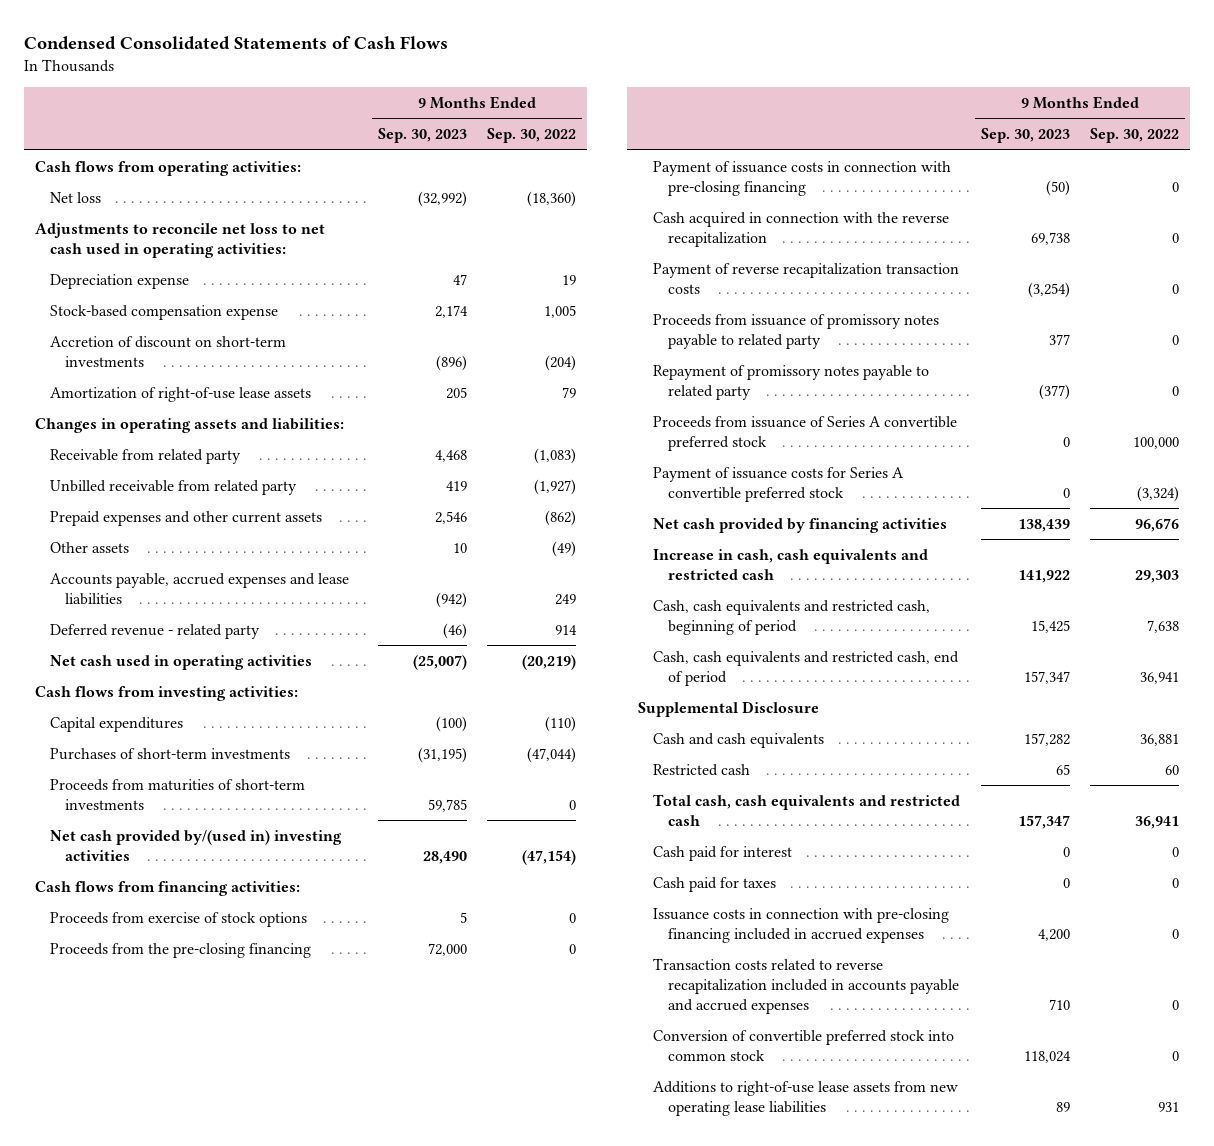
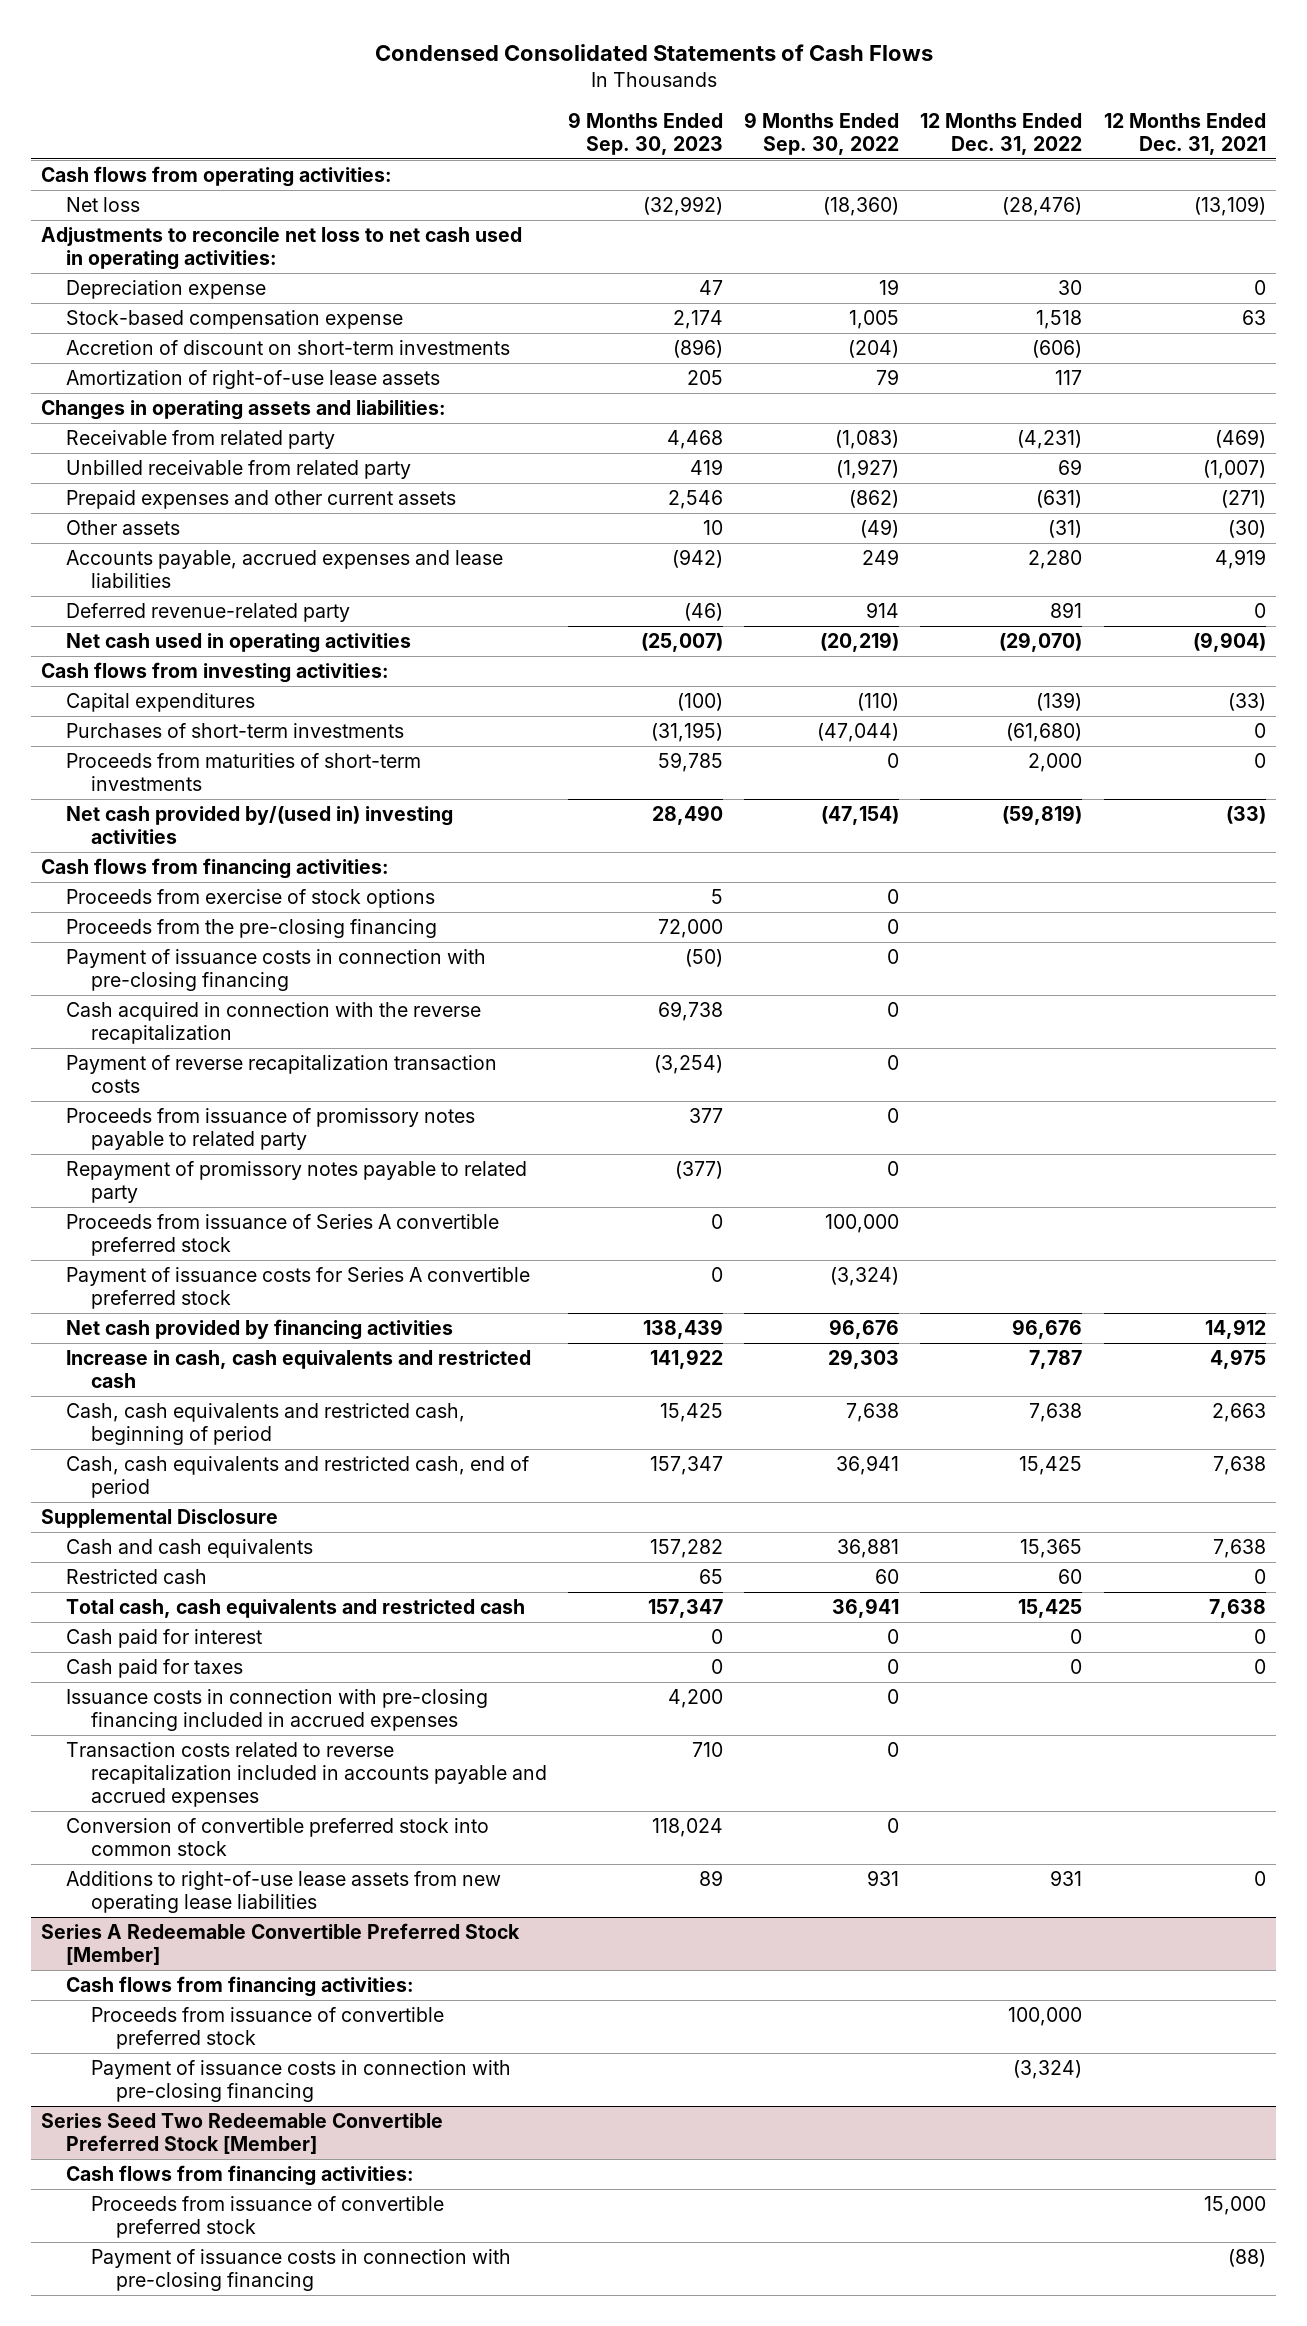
none -> [920,112,1083,155] 12 Months Ended Dec. 31, 2022
none -> [1103,112,1266,155] 12 Months Ended Dec. 31, 2021
[49,623,260,639] Deferred revenue - related party -> [66,602,351,622] Deferred revenue-related party
none -> [41,1922,521,1965] Series A Redeemable Convertible Preferred Stock [Member]
none -> [66,1975,415,1997] Cash flows from financing activities:
none -> [90,2006,444,2049] Proceeds from issuance of convertible preferred stock
none -> [90,2059,511,2102] Payment of issuance costs in connection with pre-closing financing
none -> [41,2112,444,2154] Series Seed Two Redeemable Convertible Preferred Stock [Member]
none -> [66,2164,415,2186] Cash flows from financing activities:
none -> [90,2195,444,2238] Proceeds from issuance of convertible preferred stock
none -> [90,2248,511,2291] Payment of issuance costs in connection with pre-closing financing

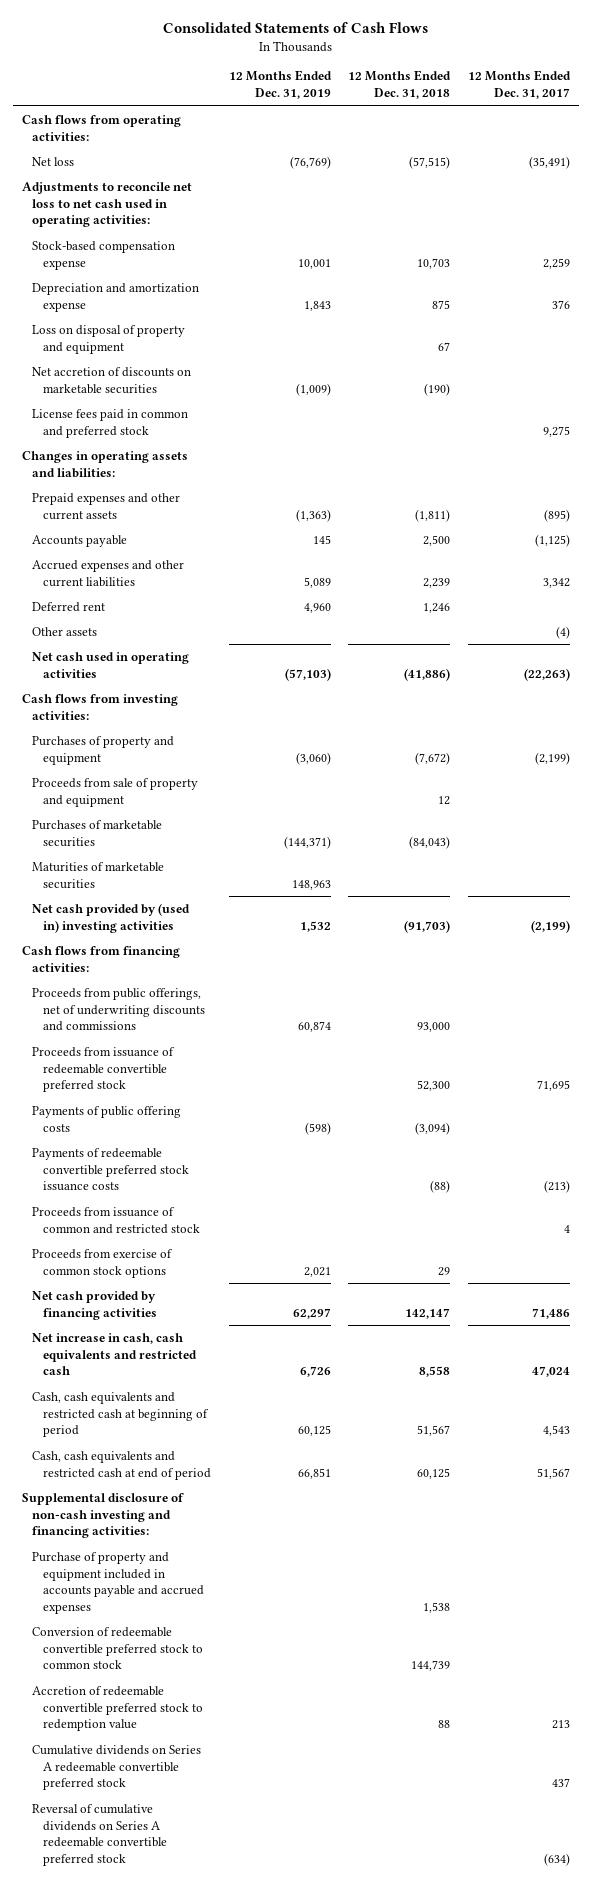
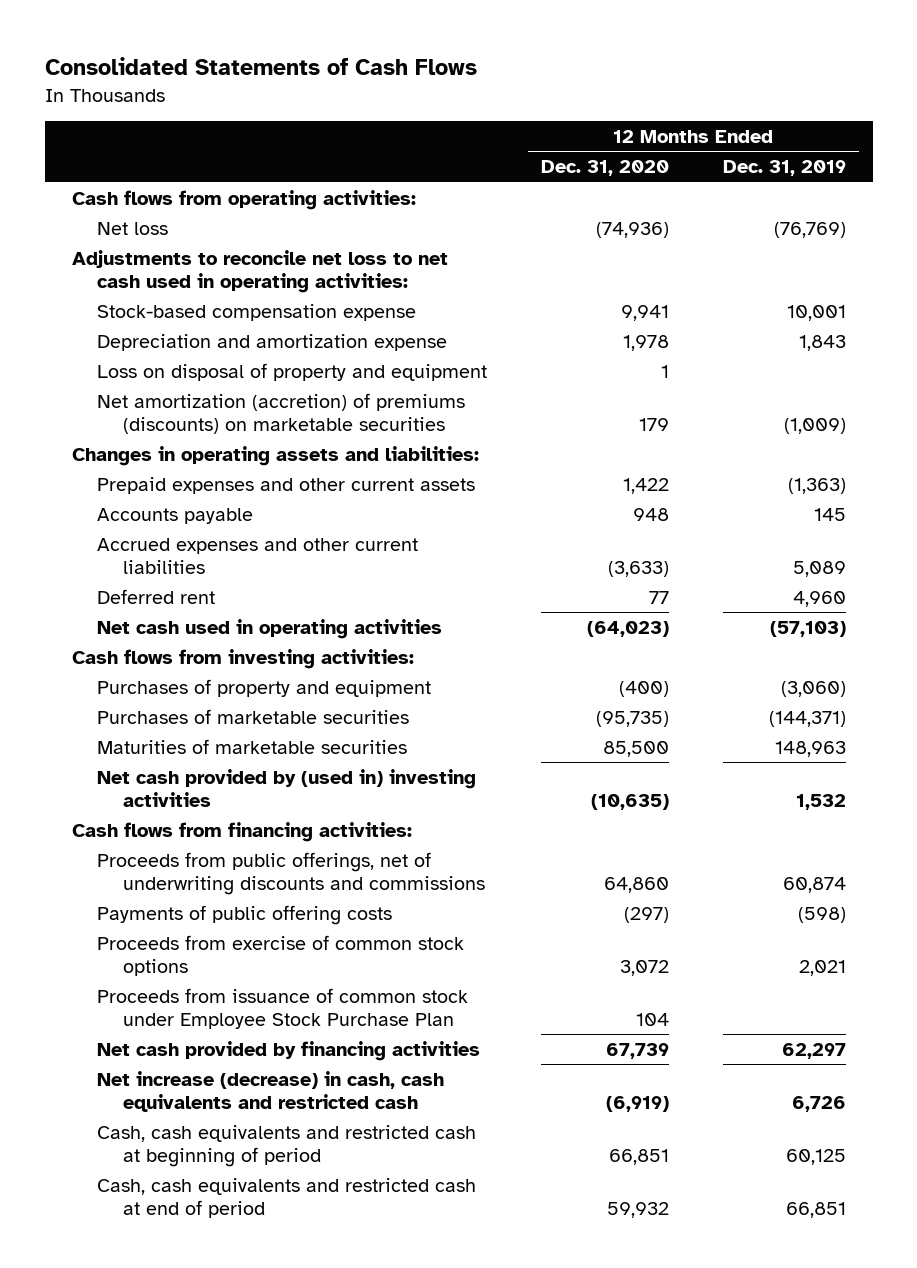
[348,70,452,100] 12 Months Ended Dec. 31, 2018 -> none
[468,70,572,100] 12 Months Ended Dec. 31, 2017 -> none
none -> [541,160,670,177] Dec. 31, 2020
[32,408,189,438] License fees paid in common and preferred stock -> none
[32,366,192,394] Net accretion of discounts on marketable securities -> [97,392,466,434] Net amortization (accretion) of premiums (discounts) on marketable securities
[32,626,98,636] Other assets -> none
[32,777,199,807] Proceeds from sale of property and equipment -> none
[32,1046,176,1093] Proceeds from issuance of redeemable convertible preferred stock -> none
[32,1147,189,1192] Payments of redeemable convertible preferred stock issuance costs -> none
[32,1206,200,1234] Proceeds from issuance of common and restricted stock -> none
none -> [97,987,469,1029] Proceeds from issuance of common stock under Employee Stock Purchase Plan
[32,1332,197,1376] Net increase in cash, cash equivalents and restricted cash -> [97,1070,445,1112] Net increase (decrease) in cash, cash equivalents and restricted cash
[21,1492,184,1539] Supplemental disclosure of non-cash investing and financing activities: -> none
[32,1551,204,1614] Purchase of property and equipment included in accounts payable and accrued expenses -> none
[32,1626,203,1670] Conversion of redeemable convertible preferred stock to common stock -> none
[32,1685,203,1732] Accretion of redeemable convertible preferred stock to redemption value -> none
[32,1744,202,1791] Cumulative dividends on Series A redeemable convertible preferred stock -> none
[32,1803,167,1866] Reversal of cumulative dividends on Series A redeemable convertible preferred stock -> none

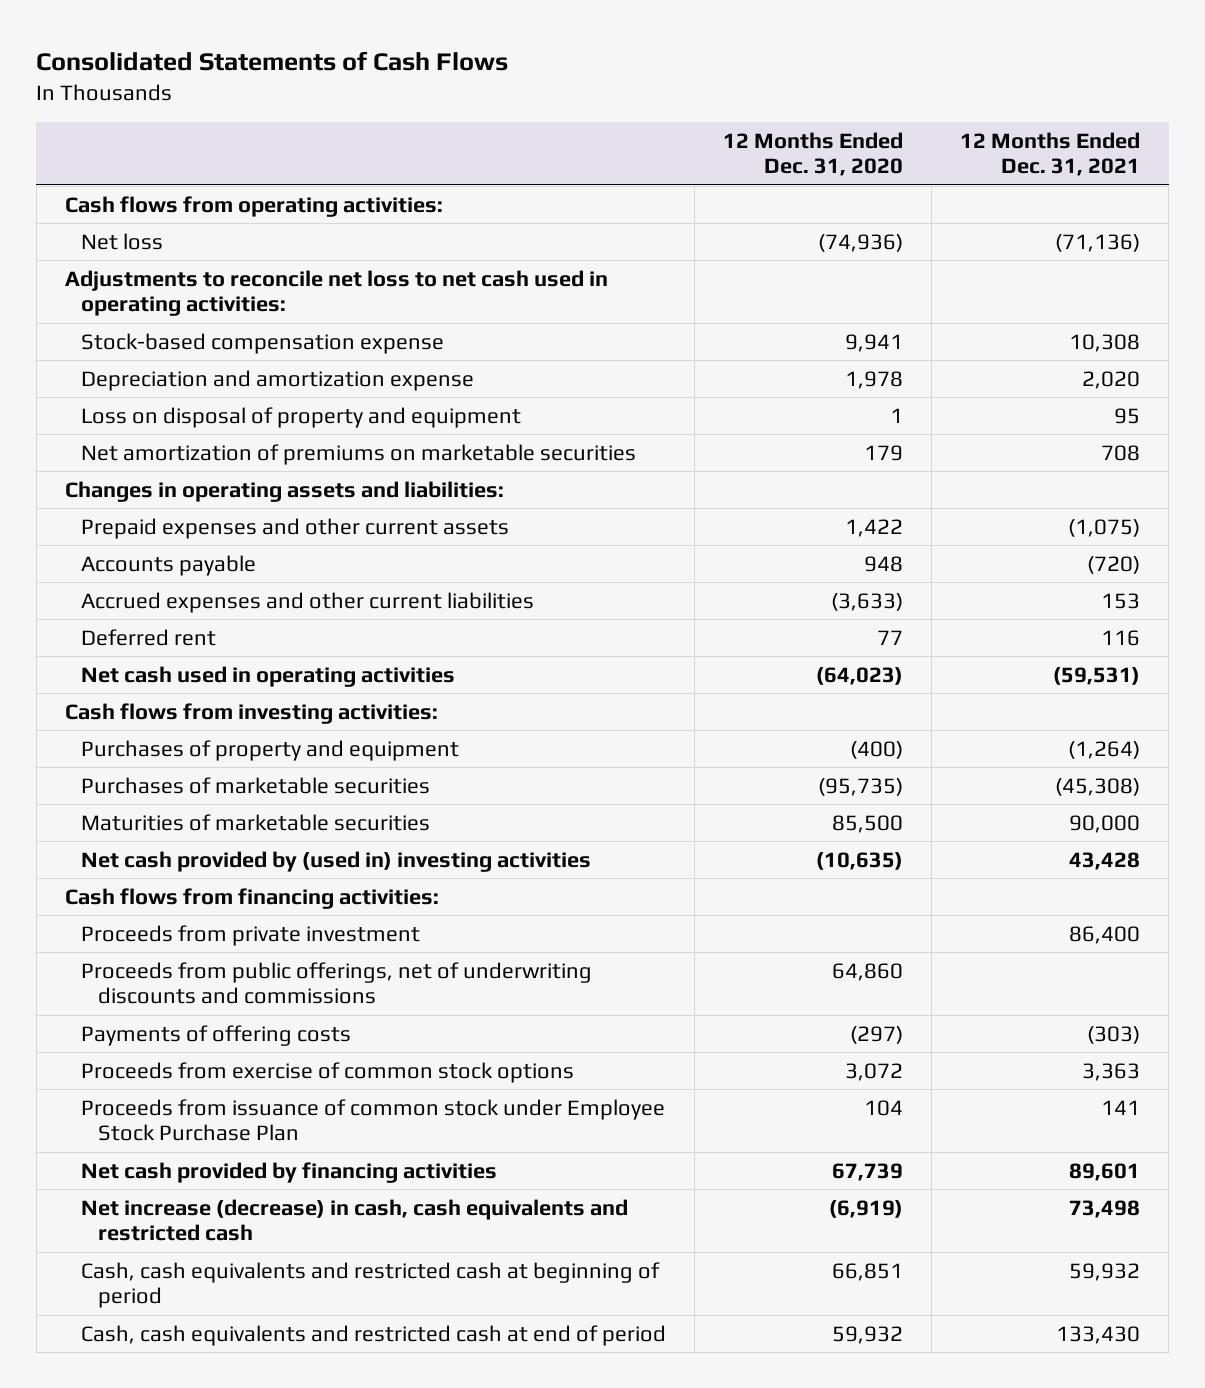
[722,160,846,177] Dec. 31, 2019 -> none
none -> [960,131,1141,177] 12 Months Ended Dec. 31, 2021
[97,392,466,434] Net amortization (accretion) of premiums (discounts) on marketable securities -> [81,443,637,465] Net amortization of premiums on marketable securities
none -> [81,924,421,946] Proceeds from private investment
[97,904,393,925] Payments of public offering costs -> [81,1024,352,1046] Payments of offering costs

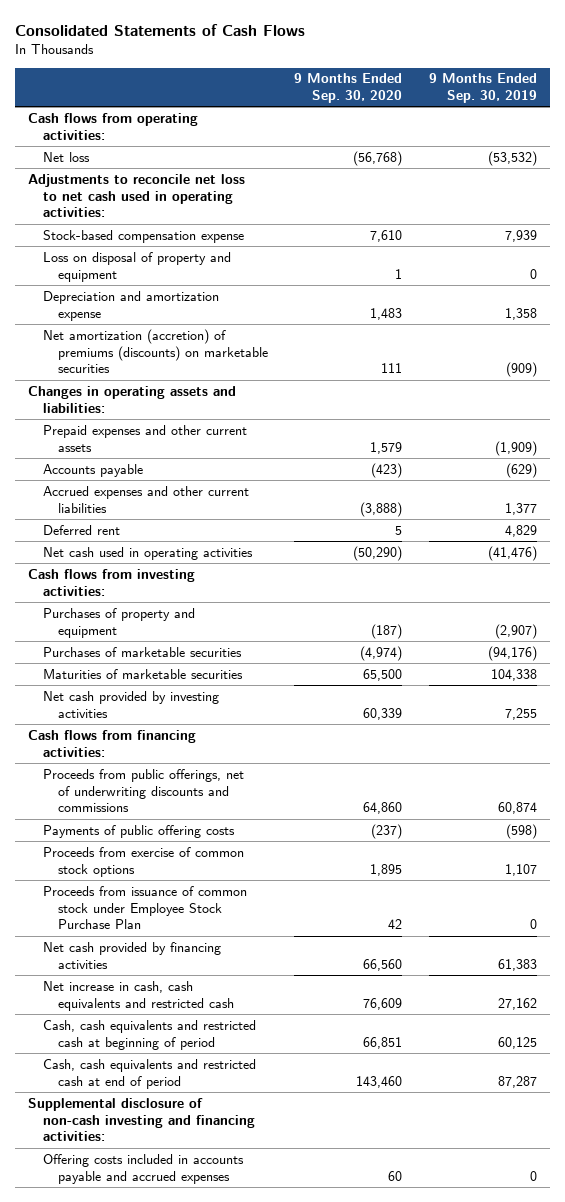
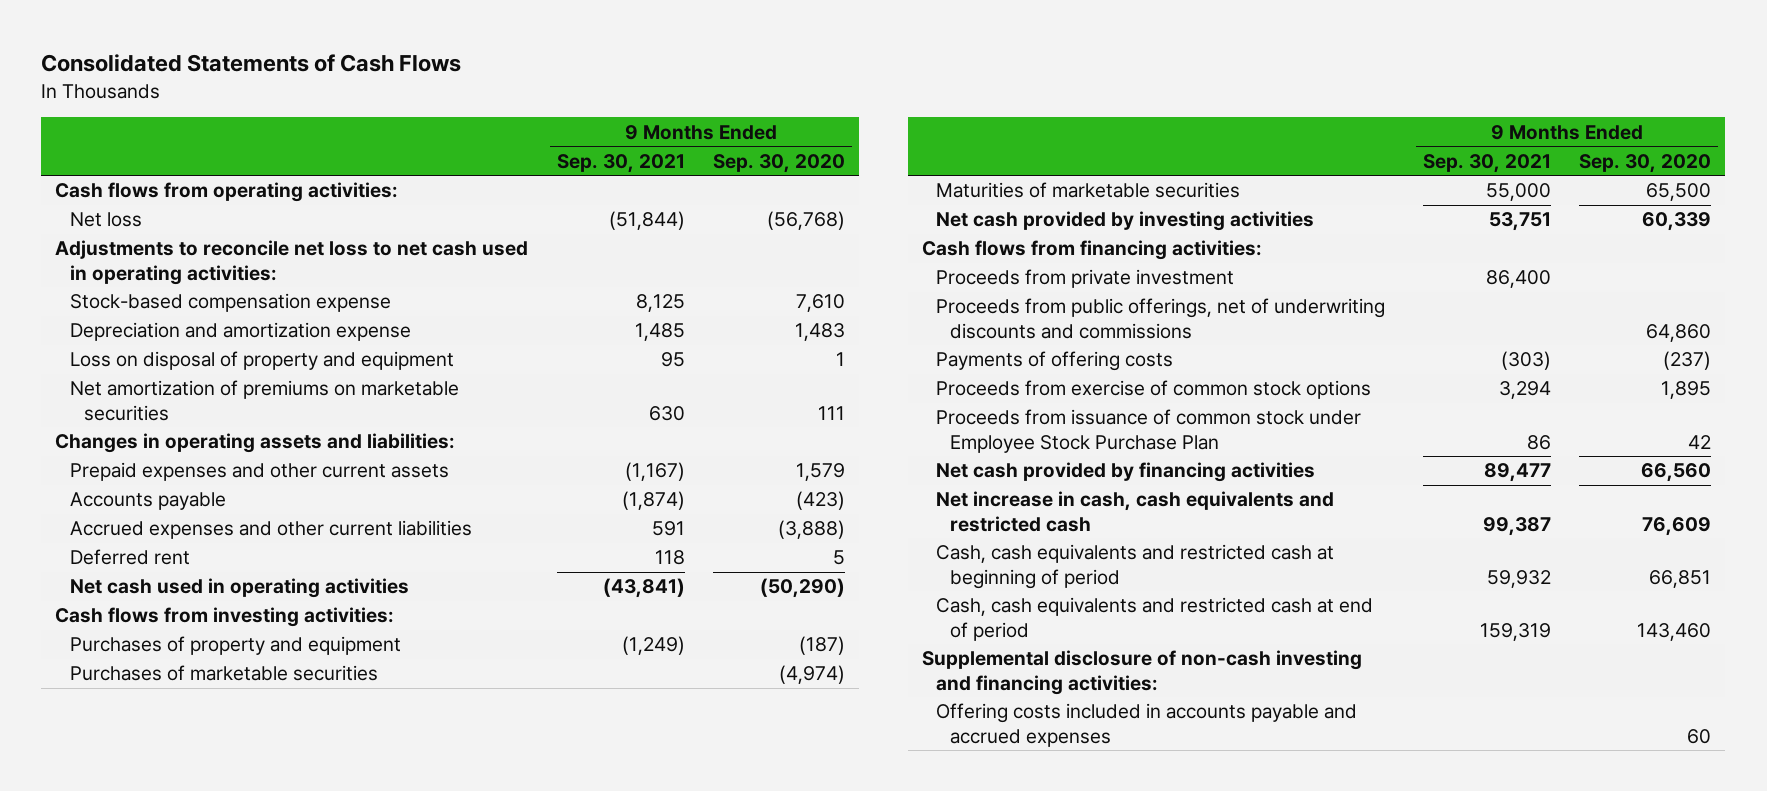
[428,73,537,104] 9 Months Ended Sep. 30, 2019 -> none
none -> [556,153,685,173] Sep. 30, 2021
[43,251,232,282] Loss on disposal of property and equipment -> [69,351,454,371] Loss on disposal of property and equipment
[43,328,269,374] Net amortization (accretion) of premiums (discounts) on marketable securities -> [69,380,459,421] Net amortization of premiums on marketable securities
none -> [936,269,1235,289] Proceeds from private investment
[43,824,236,838] Payments of public offering costs -> [936,351,1174,372] Payments of offering costs

